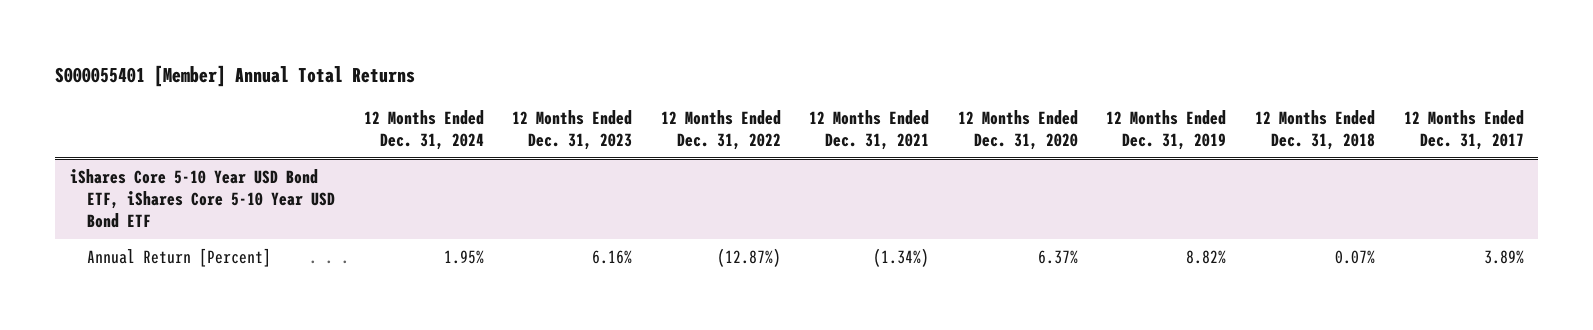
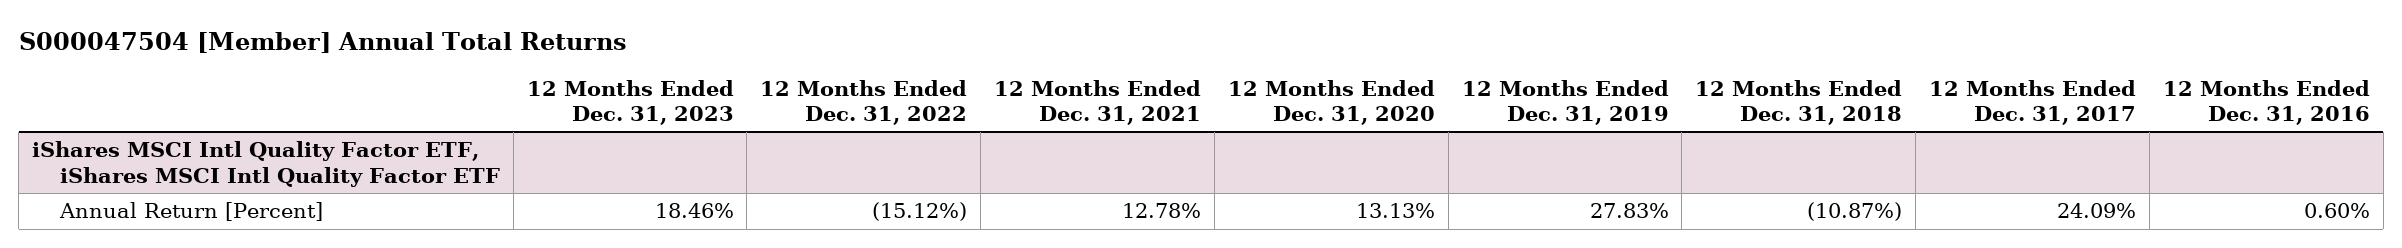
[55,65,416,88] S000055401 [Member] Annual Total Returns -> [18,32,627,54] S000047504 [Member] Annual Total Returns
[363,109,484,150] 12 Months Ended Dec. 31, 2024 -> none
none -> [2162,79,2370,125] 12 Months Ended Dec. 31, 2016
[69,168,336,229] iShares Core 5-10 Year USD Bond ETF, iShares Core 5-10 Year USD Bond ETF -> none
none -> [32,141,500,187] iShares MSCI Intl Quality Factor ETF, iShares MSCI Intl Quality Factor ETF
[592,249,633,264] 6.16% -> [654,203,734,219] 18.46%
[716,247,781,267] (12.87%) -> [872,202,968,222] (15.12%)
[873,247,930,267] (1.34%) -> [1122,203,1202,219] 12.78%
[1037,249,1078,264] 6.37% -> [1355,203,1435,219] 13.13%
[1186,249,1227,264] 8.82% -> [1589,203,1669,219] 27.83%
[1334,249,1375,264] 0.07% -> [1807,202,1903,222] (10.87%)
[1483,249,1524,264] 3.89% -> [2057,203,2137,219] 24.09%

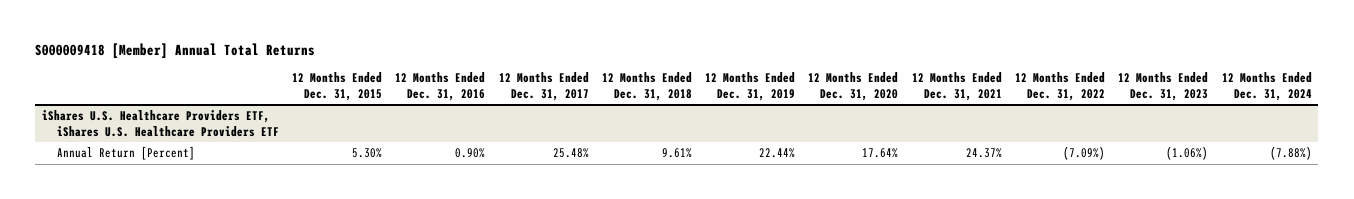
[18,32,627,54] S000047504 [Member] Annual Total Returns -> [35,42,316,59] S000009418 [Member] Annual Total Returns
none -> [291,72,382,101] 12 Months Ended Dec. 31, 2015
none -> [1221,72,1312,101] 12 Months Ended Dec. 31, 2024
[32,141,500,187] iShares MSCI Intl Quality Factor ETF, iShares MSCI Intl Quality Factor ETF -> none
none -> [41,110,279,137] iShares U.S. Healthcare Providers ETF, iShares U.S. Healthcare Providers ETF
[654,203,734,219] 18.46% -> [1166,146,1209,161] (1.06%)
[872,202,968,222] (15.12%) -> [1063,146,1106,161] (7.09%)
[1122,203,1202,219] 12.78% -> [965,148,1002,159] 24.37%
[1355,203,1435,219] 13.13% -> [862,148,899,159] 17.64%
[1589,203,1669,219] 27.83% -> [759,148,796,159] 22.44%
[1807,202,1903,222] (10.87%) -> [661,148,692,159] 9.61%
[2057,203,2137,219] 24.09% -> [552,148,589,159] 25.48%
[2303,203,2370,219] 0.60% -> [455,148,486,159] 0.90%

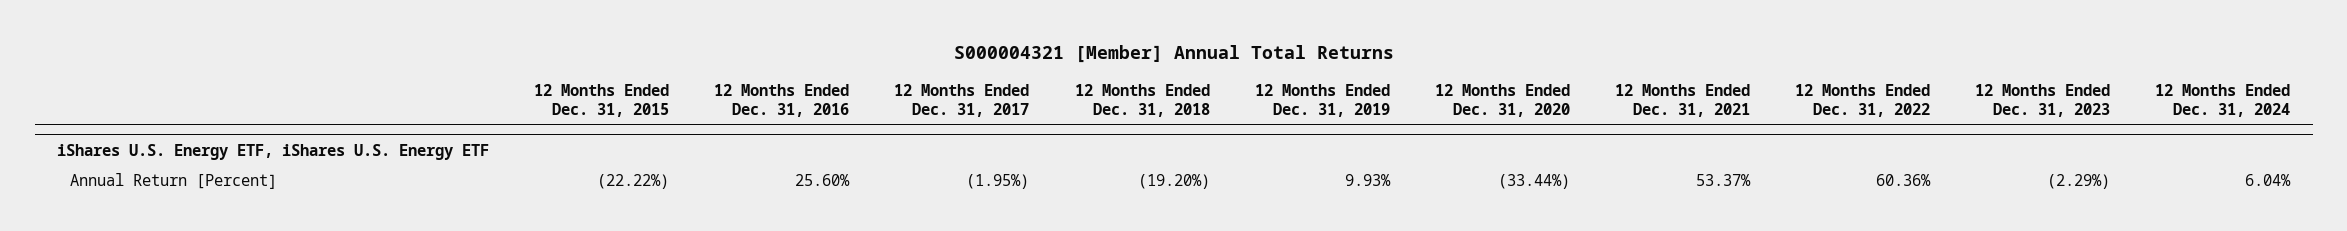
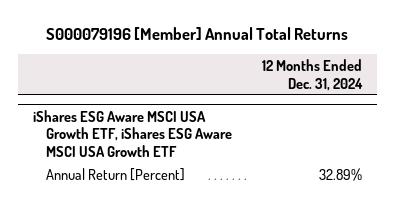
[953,45,1394,64] S000004321 [Member] Annual Total Returns -> [46,26,349,40] S000079196 [Member] Annual Total Returns
[534,83,670,117] 12 Months Ended Dec. 31, 2015 -> none
[714,83,850,117] 12 Months Ended Dec. 31, 2016 -> none
[894,83,1030,117] 12 Months Ended Dec. 31, 2017 -> none
[1074,83,1210,117] 12 Months Ended Dec. 31, 2018 -> none
[1254,83,1390,117] 12 Months Ended Dec. 31, 2019 -> none
[1434,83,1570,117] 12 Months Ended Dec. 31, 2020 -> none
[1614,83,1750,117] 12 Months Ended Dec. 31, 2021 -> none
[1795,83,1931,117] 12 Months Ended Dec. 31, 2022 -> none
[1975,83,2111,117] 12 Months Ended Dec. 31, 2023 -> none
[57,143,490,160] iShares U.S. Energy ETF, iShares U.S. Energy ETF -> none
none -> [32,109,232,157] iShares ESG Aware MSCI USA Growth ETF, iShares ESG Aware MSCI USA Growth ETF
[2245,174,2292,187] 6.04% -> [318,167,362,181] 32.89%

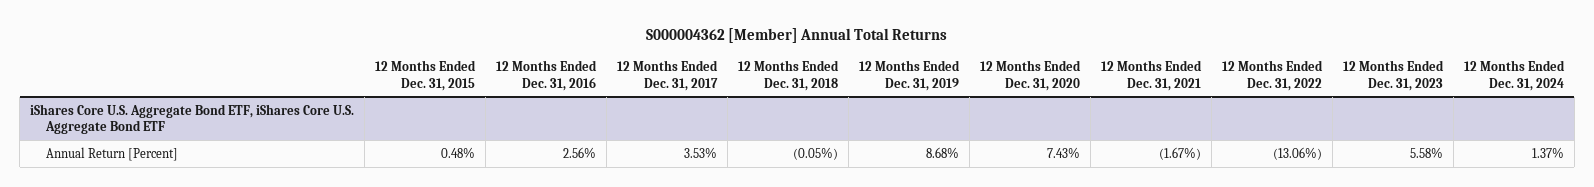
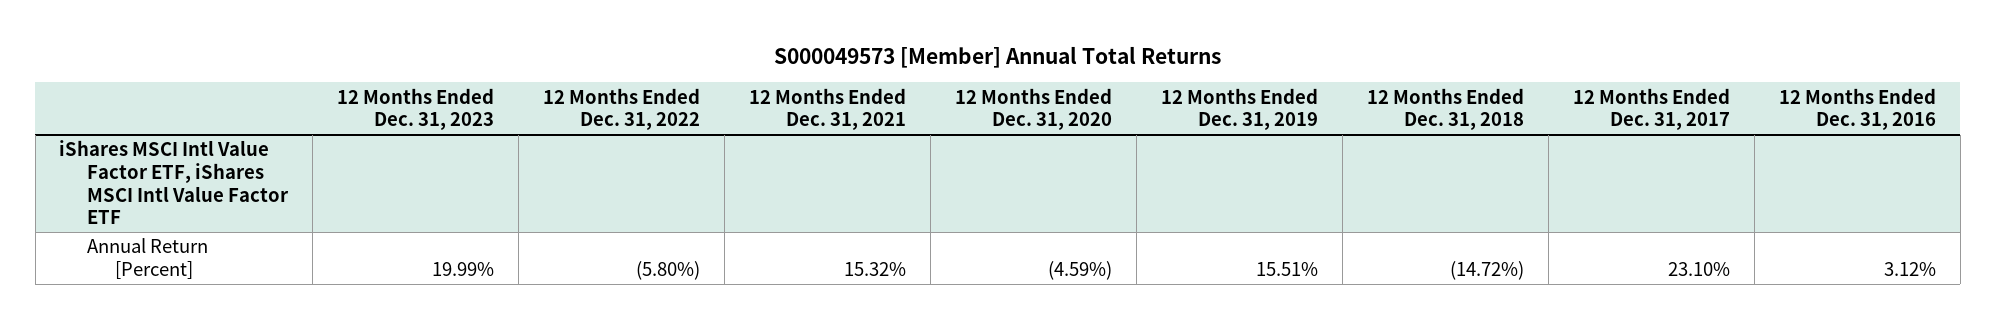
[645,27,947,43] S000004362 [Member] Annual Total Returns -> [773,45,1221,68] S000049573 [Member] Annual Total Returns
[374,59,476,91] 12 Months Ended Dec. 31, 2015 -> none
[1463,59,1565,91] 12 Months Ended Dec. 31, 2024 -> none
[29,103,354,135] iShares Core U.S. Aggregate Bond ETF, iShares Core U.S. Aggregate Bond ETF -> none
none -> [59,140,290,225] iShares MSCI Intl Value Factor ETF, iShares MSCI Intl Value Factor ETF
[562,146,596,158] 2.56% -> [1883,261,1936,276] 3.12%
[683,146,717,158] 3.53% -> [1667,261,1730,276] 23.10%
[792,146,838,160] (0.05%) -> [1449,260,1524,280] (14.72%)
[925,146,959,158] 8.68% -> [1255,261,1318,276] 15.51%
[1046,146,1080,158] 7.43% -> [1047,260,1112,280] (4.59%)
[1158,146,1201,160] (1.67%) -> [844,261,907,276] 15.32%
[1272,146,1322,160] (13.06%) -> [636,260,701,280] (5.80%)
[1409,146,1443,158] 5.58% -> [432,261,495,276] 19.99%

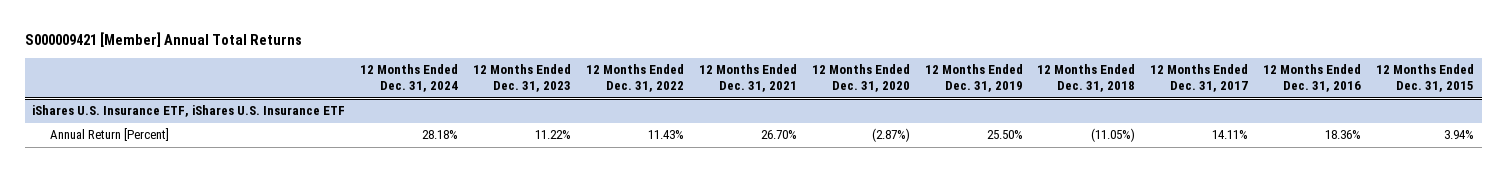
[773,45,1221,68] S000049573 [Member] Annual Total Returns -> [24,31,302,47] S000009421 [Member] Annual Total Returns
none -> [360,63,459,93] 12 Months Ended Dec. 31, 2024
none -> [1376,63,1475,93] 12 Months Ended Dec. 31, 2015
[59,140,290,225] iShares MSCI Intl Value Factor ETF, iShares MSCI Intl Value Factor ETF -> none
none -> [32,105,346,118] iShares U.S. Insurance ETF, iShares U.S. Insurance ETF
[432,261,495,276] 19.99% -> [535,130,572,140] 11.22%
[636,260,701,280] (5.80%) -> [648,130,685,140] 11.43%
[844,261,907,276] 15.32% -> [760,130,797,140] 26.70%
[1047,260,1112,280] (4.59%) -> [871,128,910,143] (2.87%)
[1255,261,1318,276] 15.51% -> [986,130,1023,140] 25.50%
[1449,260,1524,280] (14.72%) -> [1091,128,1136,143] (11.05%)
[1667,261,1730,276] 23.10% -> [1212,130,1249,140] 14.11%
[1883,261,1936,276] 3.12% -> [1325,130,1362,140] 18.36%

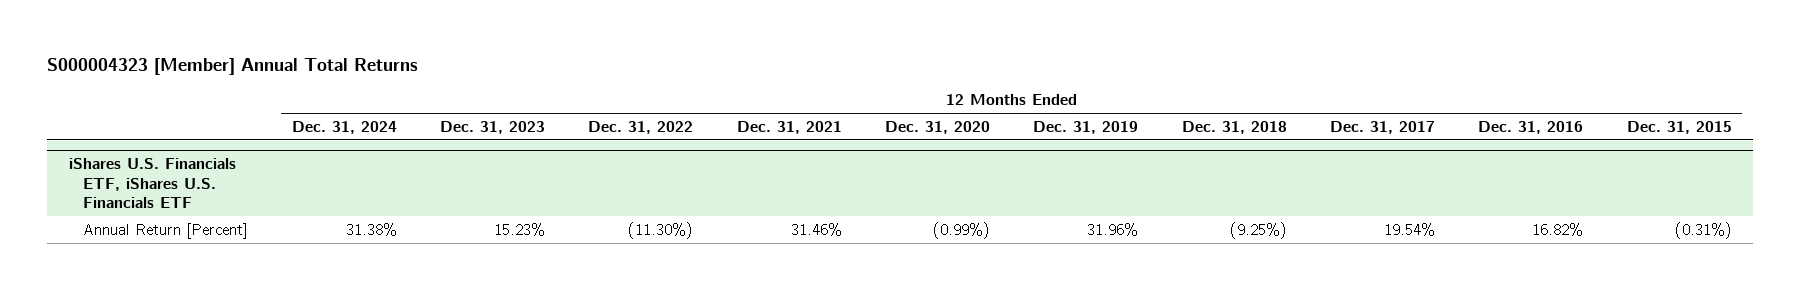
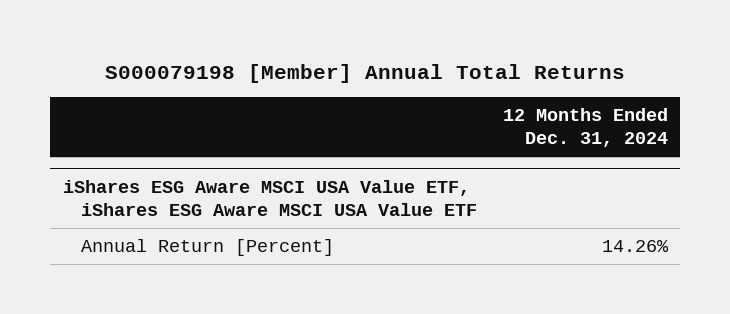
[47,58,419,76] S000004323 [Member] Annual Total Returns -> [105,63,626,83] S000079198 [Member] Annual Total Returns
[440,120,546,134] Dec. 31, 2023 -> none
[588,120,694,134] Dec. 31, 2022 -> none
[736,120,842,134] Dec. 31, 2021 -> none
[885,120,991,134] Dec. 31, 2020 -> none
[1033,120,1139,134] Dec. 31, 2019 -> none
[1181,120,1287,134] Dec. 31, 2018 -> none
[1330,120,1436,134] Dec. 31, 2017 -> none
[1478,120,1584,134] Dec. 31, 2016 -> none
[1626,120,1732,134] Dec. 31, 2015 -> none
[68,158,236,209] iShares U.S. Financials ETF, iShares U.S. Financials ETF -> none
none -> [62,179,478,217] iShares ESG Aware MSCI USA Value ETF, iShares ESG Aware MSCI USA Value ETF
[345,222,397,236] 31.38% -> [601,240,669,253] 14.26%

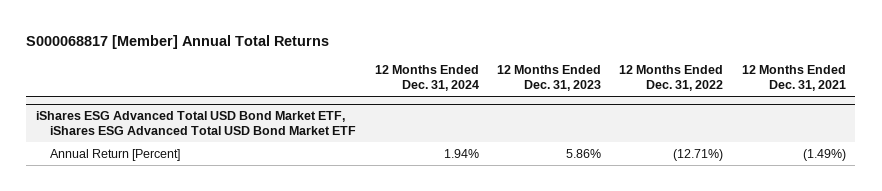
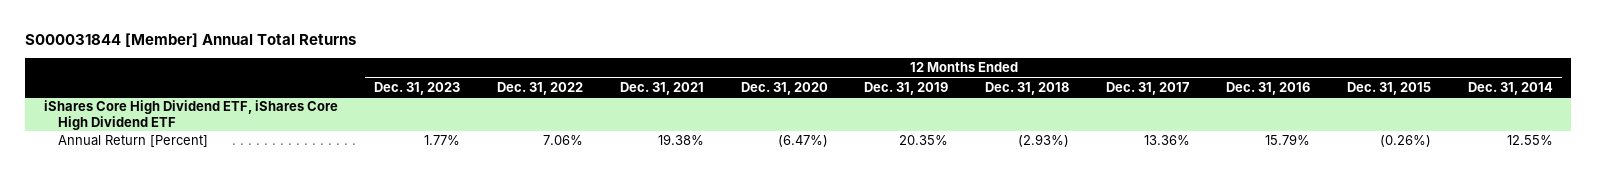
[26,34,330,49] S000068817 [Member] Annual Total Returns -> [25,33,357,48] S000031844 [Member] Annual Total Returns
[374,64,479,91] 12 Months Ended Dec. 31, 2024 -> none
none -> [740,81,828,95] Dec. 31, 2020
none -> [864,81,949,95] Dec. 31, 2019
none -> [985,81,1070,95] Dec. 31, 2018
none -> [1105,81,1190,95] Dec. 31, 2017
none -> [1226,81,1311,95] Dec. 31, 2016
none -> [1347,81,1432,95] Dec. 31, 2015
none -> [1467,81,1553,95] Dec. 31, 2014
[35,111,357,136] iShares ESG Advanced Total USD Bond Market ETF, iShares ESG Advanced Total USD Bond Market ETF -> none
none -> [43,100,338,130] iShares Core High Dividend ETF, iShares Core High Dividend ETF
[566,148,602,158] 5.86% -> [424,135,461,146] 1.77%
[673,148,724,161] (12.71%) -> [543,135,584,146] 7.06%
[802,148,846,161] (1.49%) -> [657,134,704,146] 19.38%

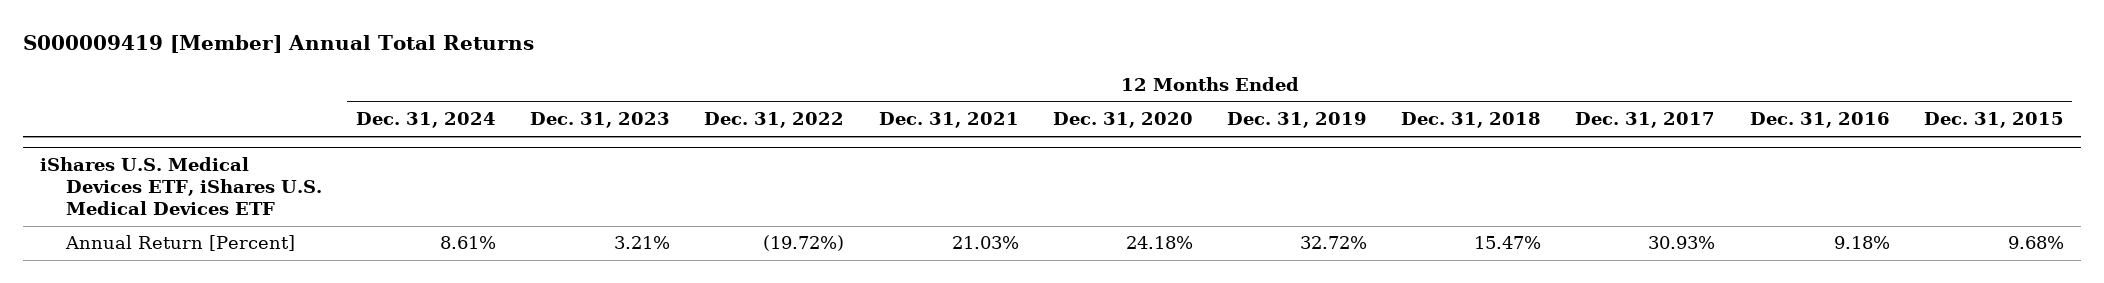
[25,33,357,48] S000031844 [Member] Annual Total Returns -> [23,35,535,54] S000009419 [Member] Annual Total Returns
[1467,81,1553,95] Dec. 31, 2014 -> none
none -> [355,112,496,129] Dec. 31, 2024
[43,100,338,130] iShares Core High Dividend ETF, iShares Core High Dividend ETF -> none
none -> [40,157,322,216] iShares U.S. Medical Devices ETF, iShares U.S. Medical Devices ETF
[424,135,461,146] 1.77% -> [614,236,671,250] 3.21%
[543,135,584,146] 7.06% -> [763,235,845,252] (19.72%)
[657,134,704,146] 19.38% -> [951,236,1019,250] 21.03%
[777,135,828,148] (6.47%) -> [1125,236,1193,250] 24.18%
[899,135,949,146] 20.35% -> [1299,236,1367,250] 32.72%
[1018,134,1070,148] (2.93%) -> [1474,236,1542,250] 15.47%
[1143,135,1190,146] 13.36% -> [1648,236,1716,250] 30.93%
[1265,134,1311,146] 15.79% -> [1833,236,1890,250] 9.18%
[1380,135,1432,148] (0.26%) -> [2007,236,2064,250] 9.68%

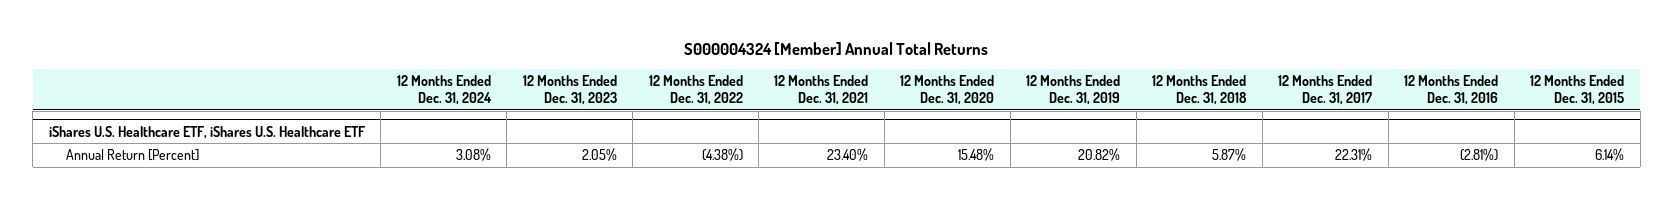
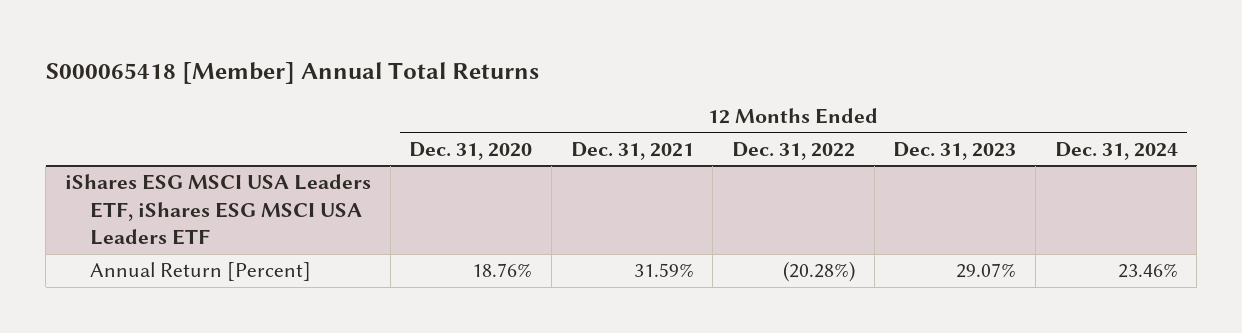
[684,41,989,55] S000004324 [Member] Annual Total Returns -> [45,61,539,84] S000065418 [Member] Annual Total Returns
[1026,75,1121,105] 12 Months Ended Dec. 31, 2019 -> none
[1152,75,1248,105] 12 Months Ended Dec. 31, 2018 -> none
[1278,75,1373,105] 12 Months Ended Dec. 31, 2017 -> none
[1404,75,1499,105] 12 Months Ended Dec. 31, 2016 -> none
[1530,75,1625,105] 12 Months Ended Dec. 31, 2015 -> none
[48,125,366,139] iShares U.S. Healthcare ETF, iShares U.S. Healthcare ETF -> none
none -> [64,174,371,246] iShares ESG MSCI USA Leaders ETF, iShares ESG MSCI USA Leaders ETF
[455,148,491,162] 3.08% -> [1117,263,1178,279] 23.46%
[581,148,617,162] 2.05% -> [956,263,1017,279] 29.07%
[701,148,743,162] (4.38%) -> [782,261,855,283] (20.28%)
[827,148,869,162] 23.40% -> [633,263,694,278] 31.59%
[958,148,995,162] 15.48% -> [472,263,533,278] 18.76%

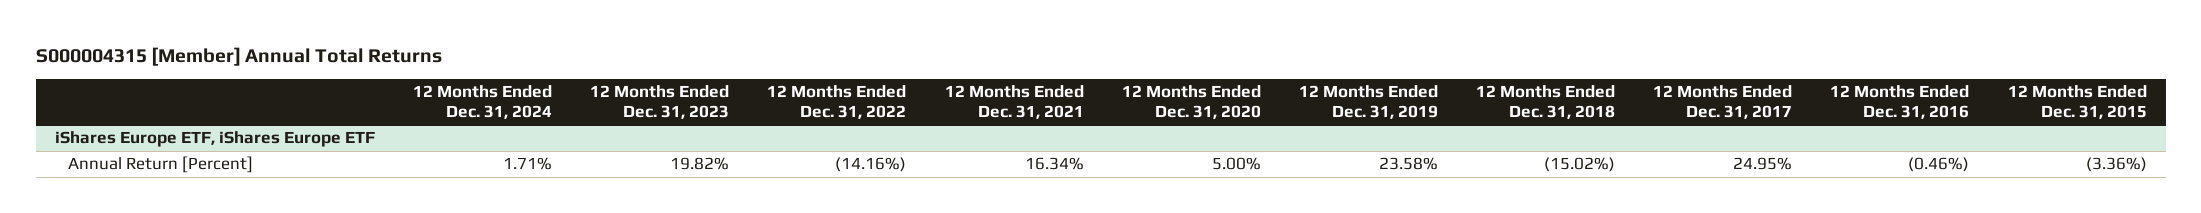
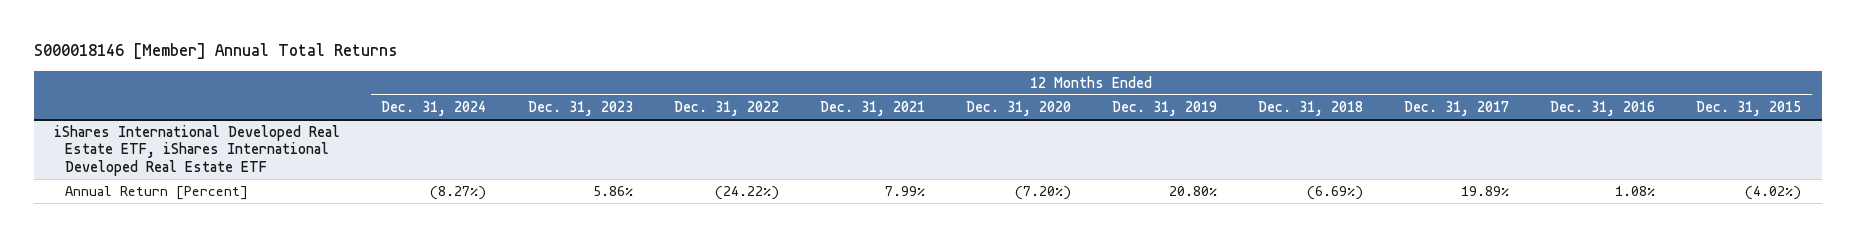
[35,46,442,66] S000004315 [Member] Annual Total Returns -> [33,43,398,60] S000018146 [Member] Annual Total Returns
[54,131,375,148] iShares Europe ETF, iShares Europe ETF -> none
none -> [54,125,341,176] iShares International Developed Real Estate ETF, iShares International Developed Real Estate ETF
[502,157,552,171] 1.71% -> [430,186,487,201] (8.27%)
[670,157,730,171] 19.82% -> [592,186,633,197] 5.86%
[835,157,907,173] (14.16%) -> [714,186,779,201] (24.22%)
[1024,157,1084,171] 16.34% -> [884,186,925,197] 7.99%
[1211,157,1261,171] 5.00% -> [1014,186,1071,201] (7.20%)
[1378,157,1438,171] 23.58% -> [1168,186,1217,197] 20.80%
[1544,157,1616,173] (15.02%) -> [1307,186,1364,201] (6.69%)
[1733,157,1793,171] 24.95% -> [1461,186,1510,197] 19.89%
[1908,157,1970,173] (0.46%) -> [1615,186,1656,197] 1.08%
[2085,157,2147,173] (3.36%) -> [1745,186,1802,201] (4.02%)

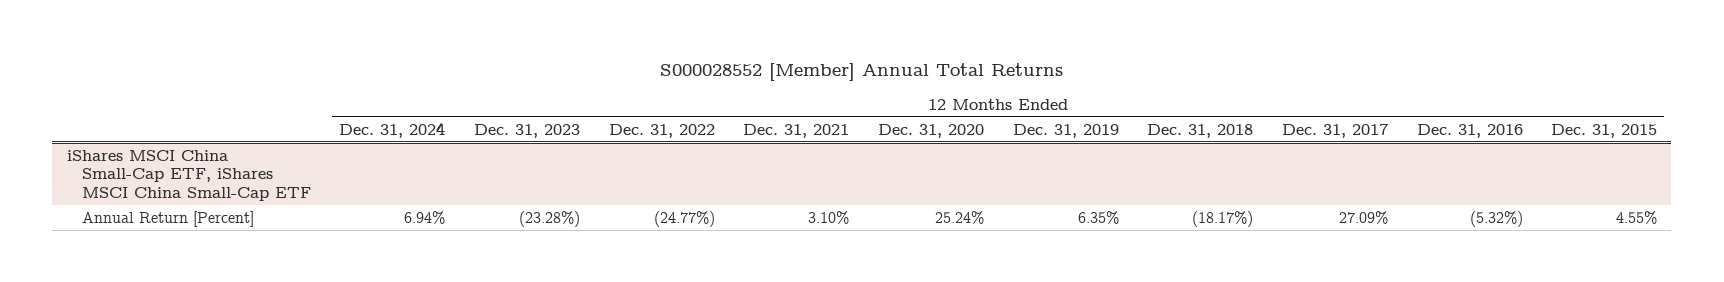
[33,43,398,60] S000018146 [Member] Annual Total Returns -> [659,63,1063,82] S000028552 [Member] Annual Total Returns
[54,125,341,176] iShares International Developed Real Estate ETF, iShares International Developed Real Estate ETF -> none
none -> [66,149,311,201] iShares MSCI China Small-Cap ETF, iShares MSCI China Small-Cap ETF
[430,186,487,201] (8.27%) -> [404,210,446,224] 6.94%
[592,186,633,197] 5.86% -> [518,210,580,227] (23.28%)
[714,186,779,201] (24.22%) -> [653,210,715,227] (24.77%)
[884,186,925,197] 7.99% -> [808,210,850,224] 3.10%
[1014,186,1071,201] (7.20%) -> [934,210,984,224] 25.24%
[1168,186,1217,197] 20.80% -> [1077,210,1119,224] 6.35%
[1307,186,1364,201] (6.69%) -> [1192,210,1254,227] (18.17%)
[1461,186,1510,197] 19.89% -> [1338,210,1388,224] 27.09%
[1615,186,1656,197] 1.08% -> [1469,210,1523,227] (5.32%)
[1745,186,1802,201] (4.02%) -> [1616,210,1658,224] 4.55%

